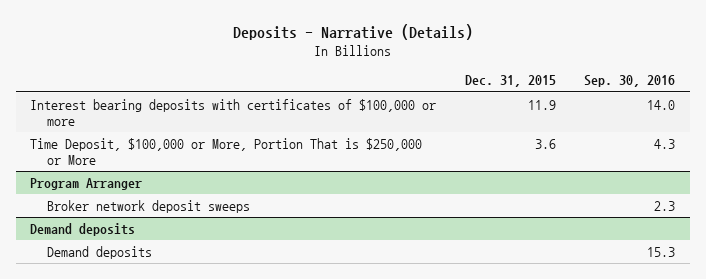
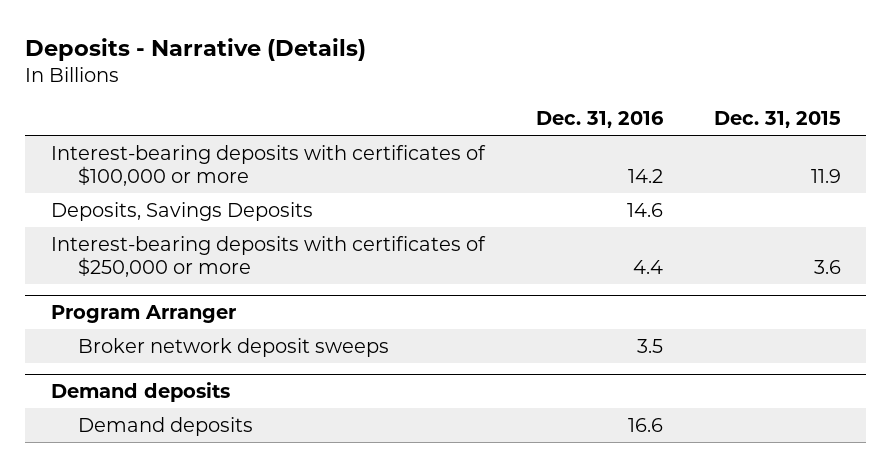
[584,75,676,88] Sep. 30, 2016 -> none
none -> [535,111,664,129] Dec. 31, 2016
[30,98,437,127] Interest bearing deposits with certificates of $100,000 or more -> [50,144,486,186] Interest-bearing deposits with certificates of $100,000 or more
none -> [50,201,313,221] Deposits, Savings Deposits
[30,137,423,166] Time Deposit, $100,000 or More, Portion That is $250,000 or More -> [50,235,486,277] Interest-bearing deposits with certificates of $250,000 or more

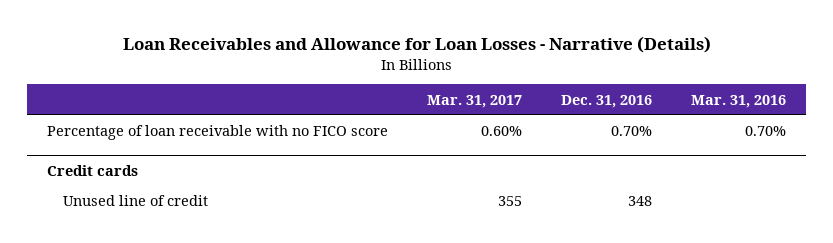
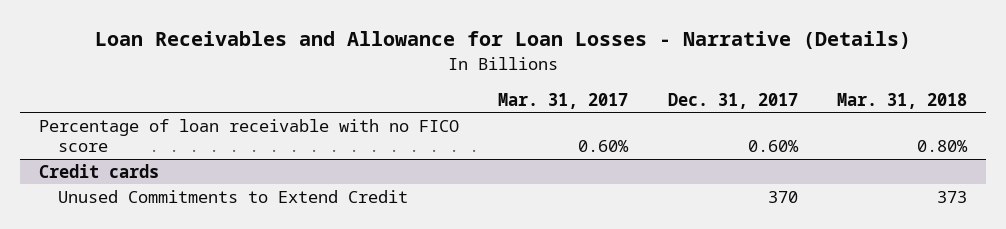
[561,94,653,108] Dec. 31, 2016 -> none
[691,94,787,108] Mar. 31, 2016 -> none
none -> [667,92,798,109] Dec. 31, 2017
none -> [836,92,967,109] Mar. 31, 2018
[62,195,208,207] Unused line of credit -> none
none -> [57,189,408,203] Unused Commitments to Extend Credit

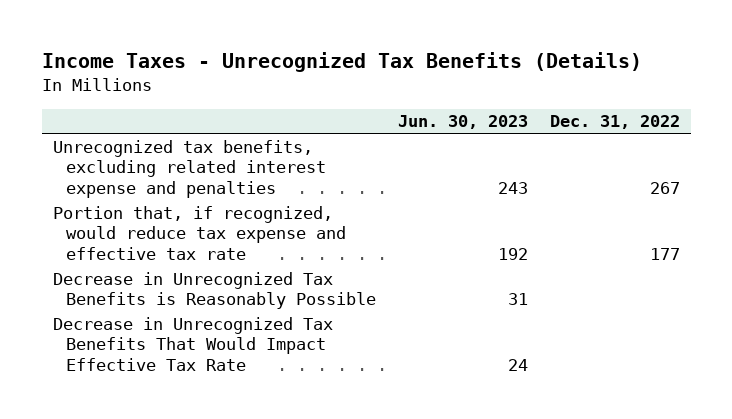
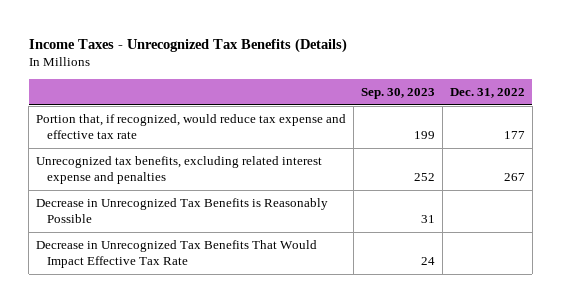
[397,115,528,130] Jun. 30, 2023 -> none
none -> [361,87,436,99] Sep. 30, 2023
[52,139,326,198] Unrecognized tax benefits, excluding related interest expense and penalties -> [36,156,323,185] Unrecognized tax benefits, excluding related interest expense and penalties

